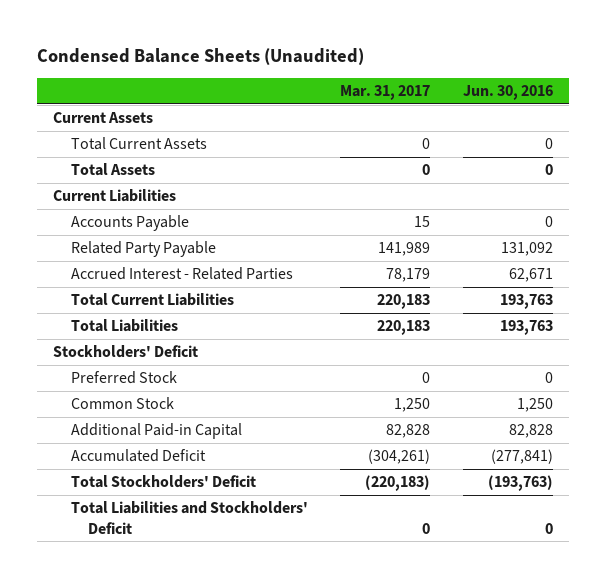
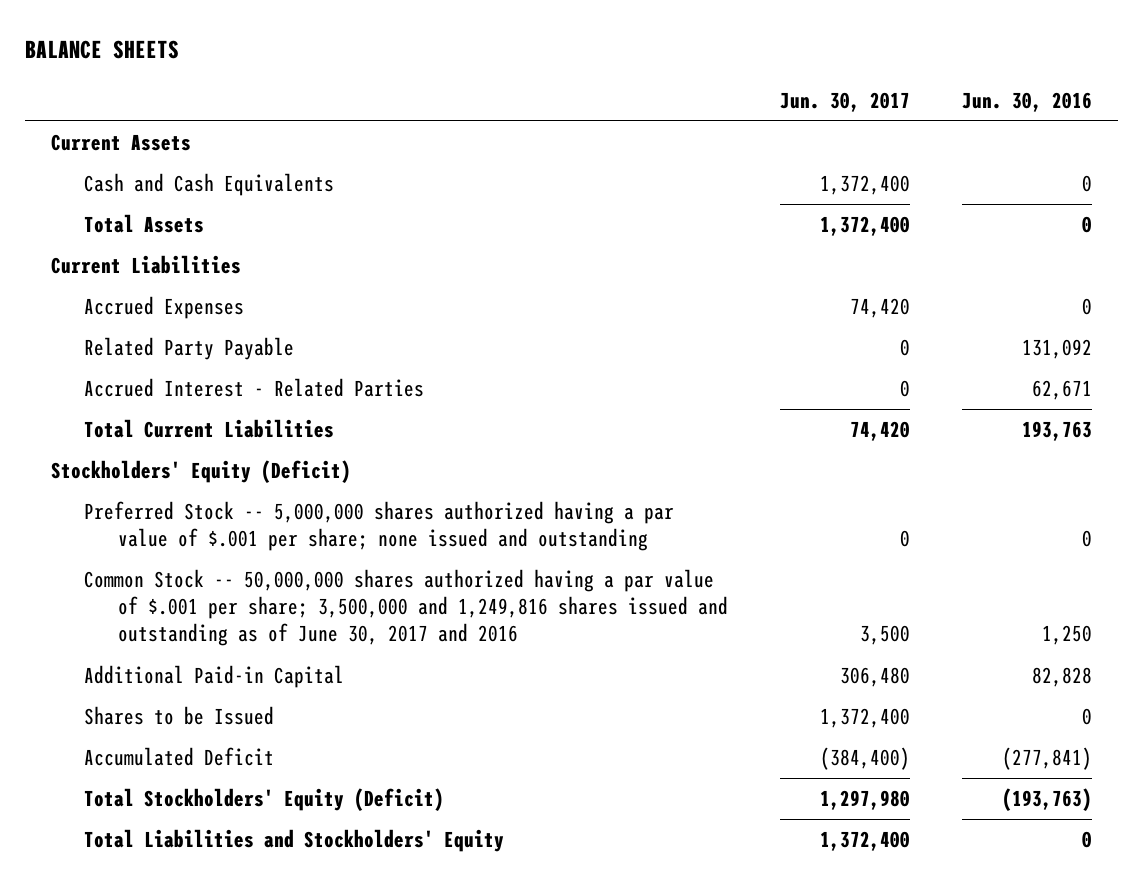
[36,47,364,65] Condensed Balance Sheets (Unaudited) -> [24,40,179,60] BALANCE SHEETS
[340,85,431,101] Mar. 31, 2017 -> none
none -> [780,91,911,112] Jun. 30, 2017
[70,137,207,151] Total Current Assets -> none
none -> [84,173,335,197] Cash and Cash Equivalents
[70,215,189,232] Accounts Payable -> none
none -> [84,296,245,320] Accrued Expenses
[70,319,178,333] Total Liabilities -> none
[53,345,199,359] Stockholders' Deficit -> [51,460,352,484] Stockholders' Equity (Deficit)
[70,371,177,385] Preferred Stock -> [84,501,675,552] Preferred Stock -- 5,000,000 shares authorized having a par value of $.001 per share; none issued and outstanding
[70,397,174,410] Common Stock -> [84,569,728,647] Common Stock -- 50,000,000 shares authorized having a par value of $.001 per share; 3,500,000 and 1,249,816 shares issued and outstanding as of June 30, 2017 and 2016
none -> [84,706,275,726] Shares to be Issued
[70,475,256,489] Total Stockholders' Deficit -> [84,788,445,812] Total Stockholders' Equity (Deficit)
[70,501,308,534] Total Liabilities and Stockholders' Deficit -> [84,829,505,853] Total Liabilities and Stockholders' Equity

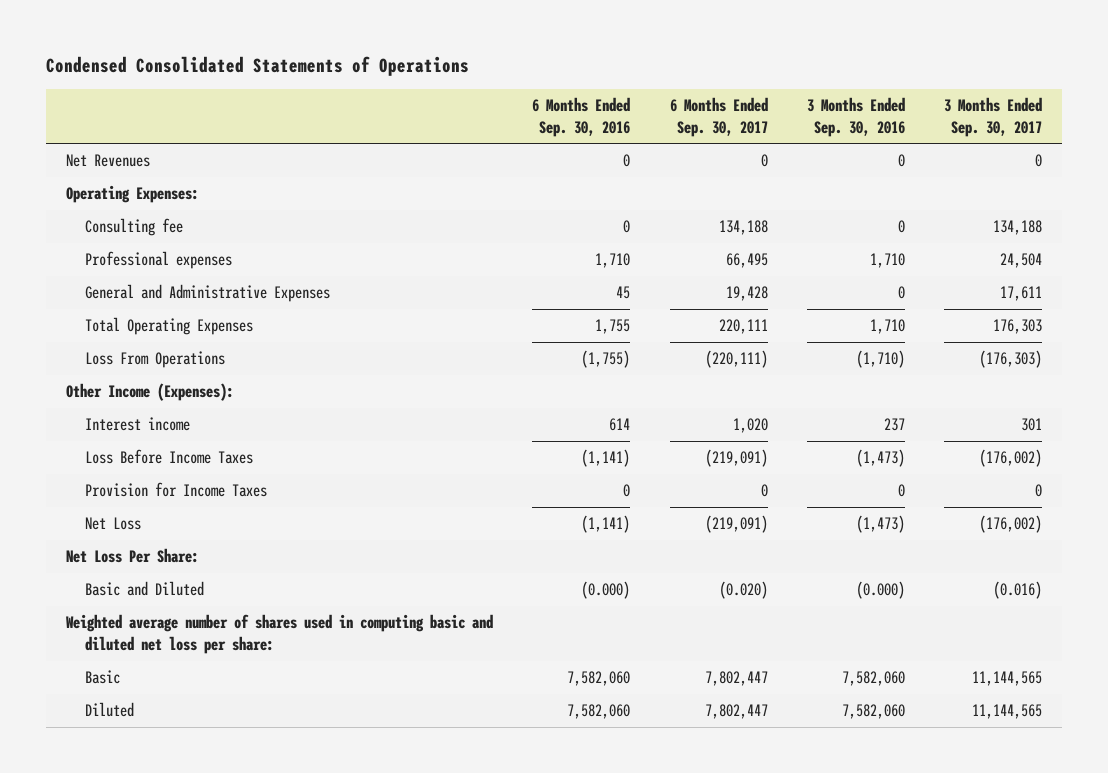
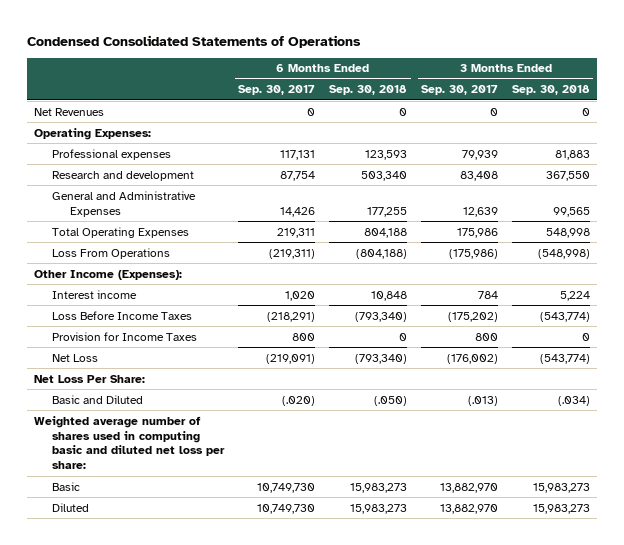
[532,97,631,137] 6 Months Ended Sep. 30, 2016 -> none
[807,97,906,137] 3 Months Ended Sep. 30, 2016 -> none
none -> [329,85,408,96] Sep. 30, 2018
none -> [511,85,590,96] Sep. 30, 2018
[85,218,184,237] Consulting fee -> none
[725,253,768,269] 66,495 -> [280,149,316,160] 117,131
[1000,253,1043,269] 24,504 -> [462,149,499,160] 79,939
none -> [52,170,195,181] Research and development
[725,286,768,302] 19,428 -> [280,206,316,217] 14,426
[1000,286,1043,302] 17,611 -> [463,206,499,217] 12,639
[718,319,768,335] 220,111 -> [277,227,316,238] 219,311
[993,319,1043,335] 176,303 -> [457,227,499,238] 175,986
[704,350,768,369] (220,111) -> [269,248,316,259] (219,311)
[979,350,1043,369] (176,303) -> [449,248,499,259] (175,986)
[1021,418,1043,432] 301 -> [478,290,499,299] 784
[704,449,768,468] (219,091) -> [267,311,316,322] (218,291)
[979,449,1043,468] (176,002) -> [448,311,499,322] (175,202)
[760,484,768,498] 0 -> [292,332,316,341] 800
[1035,484,1043,498] 0 -> [475,332,499,341] 800
[718,581,768,600] (0.020) -> [282,395,316,406] (.020)
[993,581,1043,600] (0.016) -> [468,395,499,406] (.013)
[704,671,768,687] 7,802,447 -> [257,482,316,493] 10,749,730
[972,671,1043,687] 11,144,565 -> [440,482,499,493] 13,882,970
[704,704,768,720] 7,802,447 -> [257,503,316,514] 10,749,730
[972,704,1043,720] 11,144,565 -> [440,503,499,514] 13,882,970

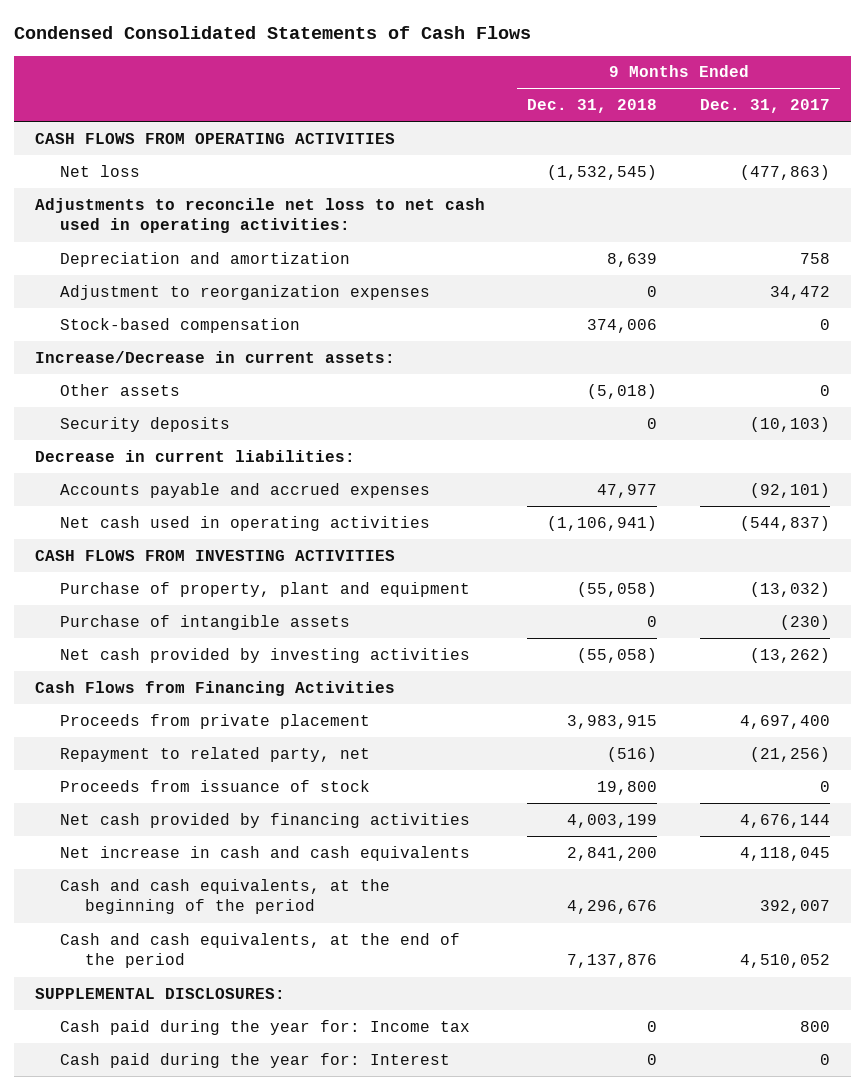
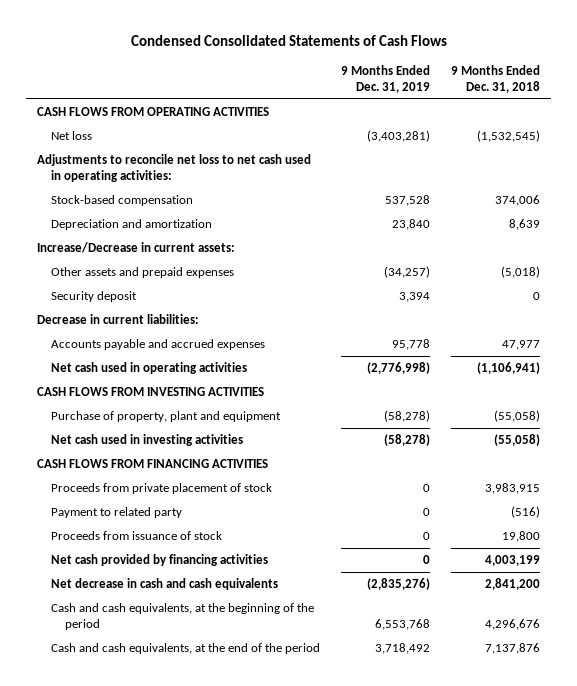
[699,99,830,114] Dec. 31, 2017 -> none
none -> [340,65,430,94] 9 Months Ended Dec. 31, 2019
[59,284,430,300] Adjustment to reorganization expenses -> none
[59,251,350,267] Depreciation and amortization -> [50,219,212,231] Depreciation and amortization
[59,383,180,396] Other assets -> [50,267,234,279] Other assets and prepaid expenses
[59,416,230,432] Security deposits -> [50,291,137,303] Security deposit
[59,614,350,630] Purchase of intangible assets -> none
[59,647,470,663] Net cash provided by investing activities -> [50,434,243,447] Net cash used in investing activities
[35,680,396,696] Cash Flows from Financing Activities -> [36,459,268,469] CASH FLOWS FROM FINANCING ACTIVITIES
[59,713,370,729] Proceeds from private placement -> [50,483,272,495] Proceeds from private placement of stock
[59,746,370,762] Repayment to related party, net -> [50,507,182,519] Payment to related party
[59,845,470,861] Net increase in cash and cash equivalents -> [50,578,278,591] Net decrease in cash and cash equivalents
[35,987,286,999] SUPPLEMENTAL DISCLOSURES: -> none
[59,1019,470,1035] Cash paid during the year for: Income tax -> none
[59,1052,450,1068] Cash paid during the year for: Interest -> none

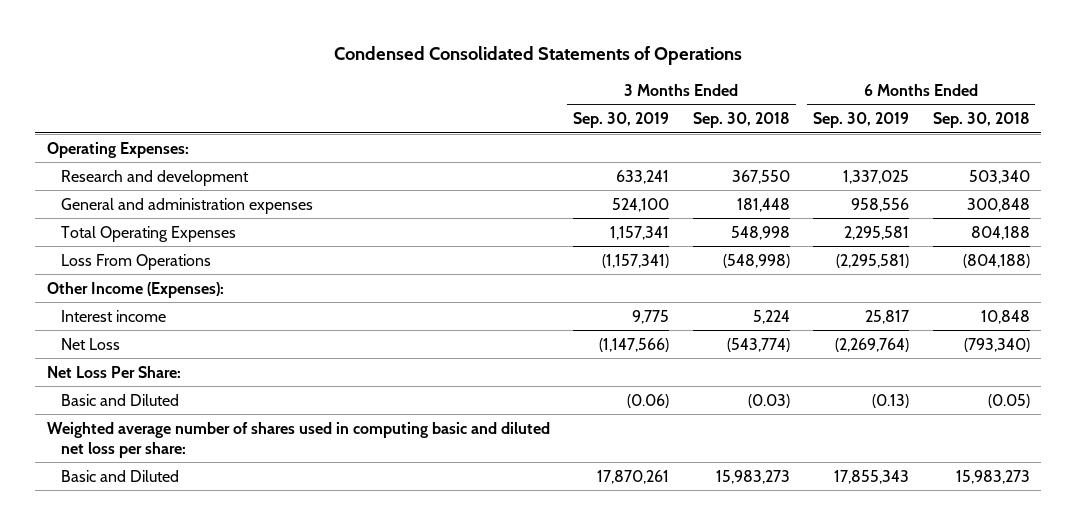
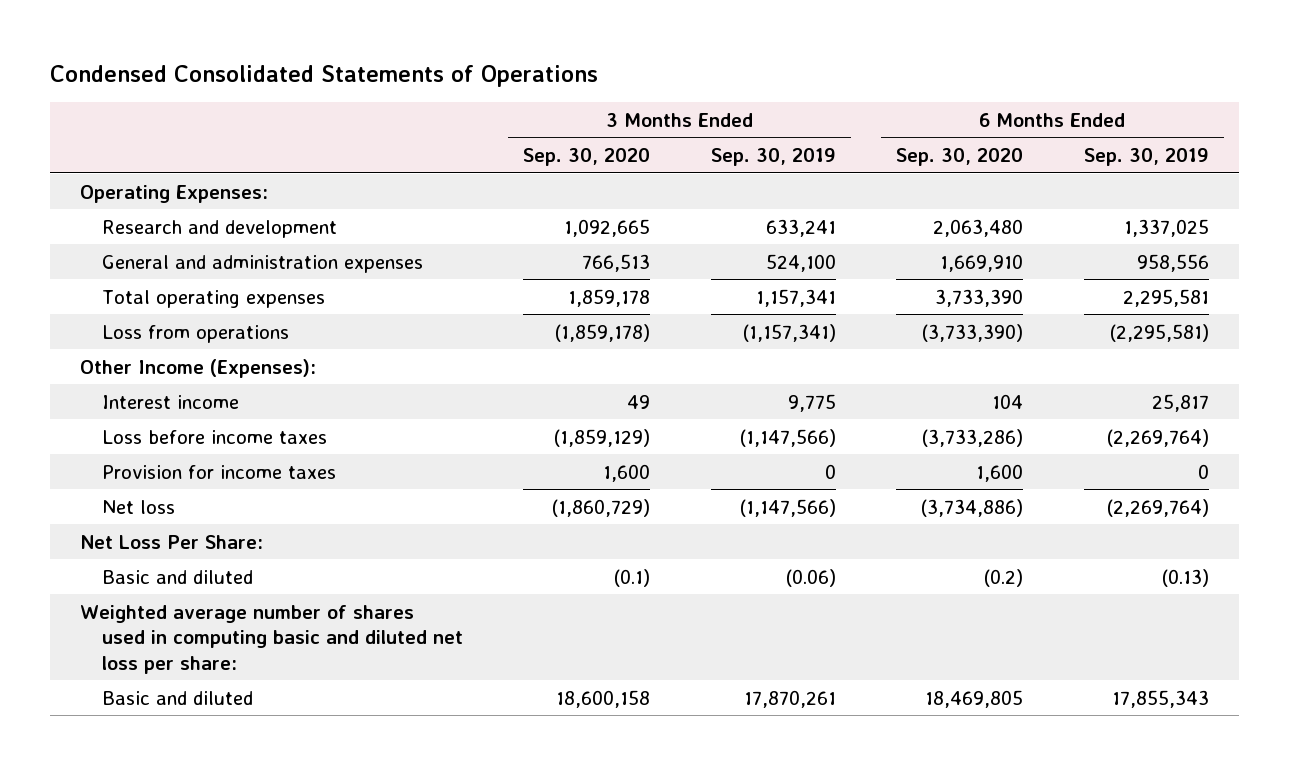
[692,112,790,129] Sep. 30, 2018 -> none
[932,112,1030,129] Sep. 30, 2018 -> none
none -> [523,147,651,166] Sep. 30, 2020
none -> [896,147,1024,166] Sep. 30, 2020
[61,225,237,242] Total Operating Expenses -> [102,289,326,308] Total operating expenses
[61,253,212,270] Loss From Operations -> [102,324,290,343] Loss from operations
none -> [102,429,328,444] Loss before income taxes
none -> [102,464,337,479] Provision for income taxes
[61,337,121,350] Net Loss -> [102,499,176,514] Net loss
[61,393,180,406] Basic and Diluted -> [102,569,254,584] Basic and diluted
[61,469,180,482] Basic and Diluted -> [102,690,254,705] Basic and diluted

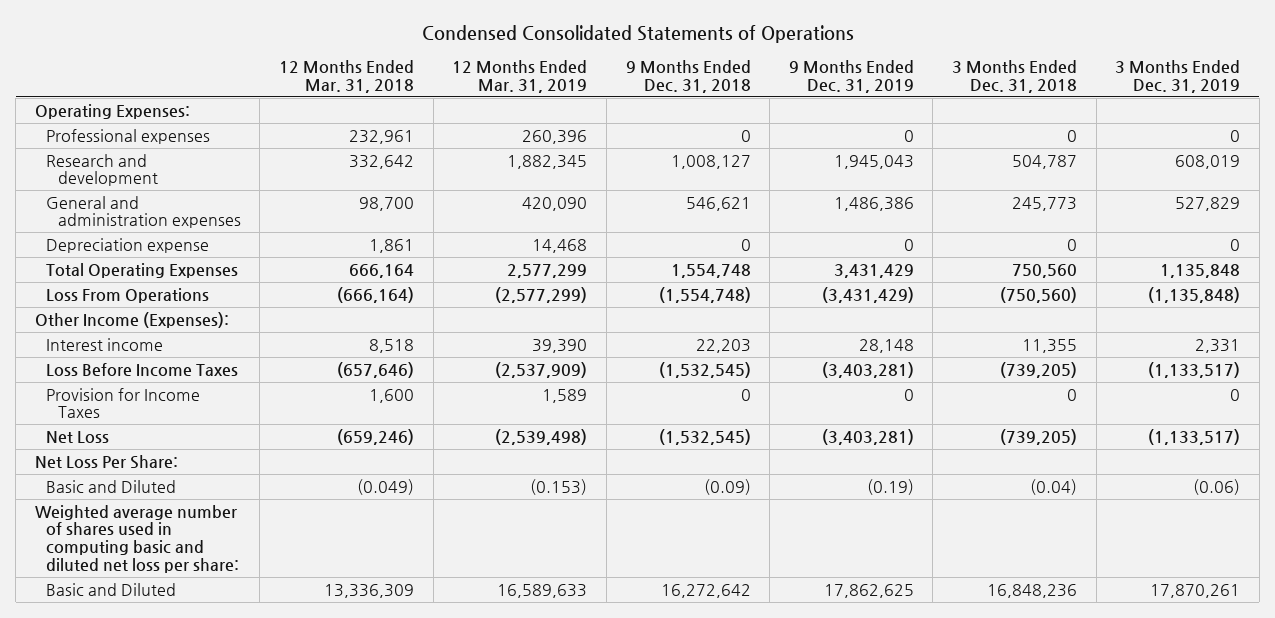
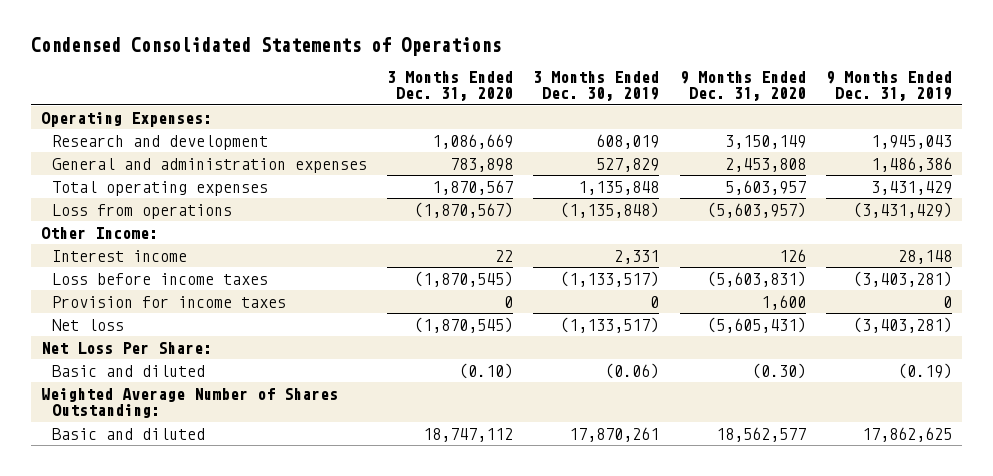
[279,60,415,93] 12 Months Ended Mar. 31, 2018 -> none
[452,60,588,93] 12 Months Ended Mar. 31, 2019 -> none
[625,60,751,93] 9 Months Ended Dec. 31, 2018 -> none
[952,60,1078,93] 3 Months Ended Dec. 31, 2018 -> none
[1115,60,1241,93] 3 Months Ended Dec. 31, 2019 -> none
none -> [387,71,514,102] 3 Months Ended Dec. 31, 2020
none -> [533,71,660,102] 3 Months Ended Dec. 30, 2019
none -> [679,71,806,102] 9 Months Ended Dec. 31, 2020
[46,128,211,144] Professional expenses -> none
[46,237,210,253] Depreciation expense -> none
[46,262,239,278] Total Operating Expenses -> [51,180,268,196] Total operating expenses
[46,287,210,303] Loss From Operations -> [51,203,232,219] Loss from operations
[34,311,229,328] Other Income (Expenses): -> [40,226,158,239] Other Income:
[46,362,239,377] Loss Before Income Taxes -> [51,272,268,285] Loss before income taxes
[46,387,201,419] Provision for Income Taxes -> [51,295,286,308] Provision for income taxes
[46,430,110,443] Net Loss -> [51,318,124,331] Net loss
[46,479,177,493] Basic and Diluted -> [51,364,205,377] Basic and diluted
[34,504,240,573] Weighted average number of shares used in computing basic and diluted net loss per share: -> [40,387,338,419] Weighted Average Number of Shares Outstanding:
[46,582,177,596] Basic and Diluted -> [51,427,205,440] Basic and diluted

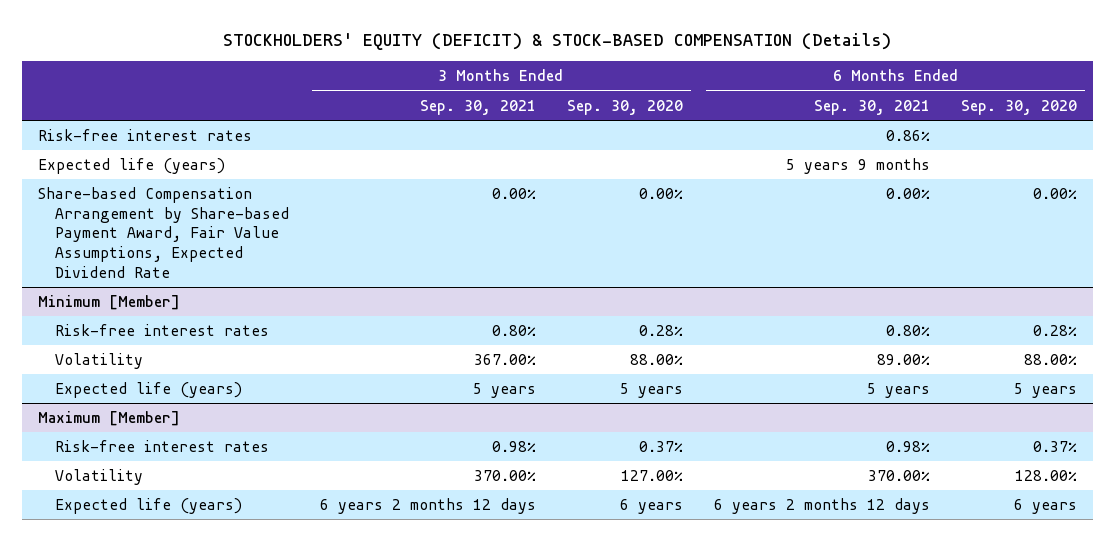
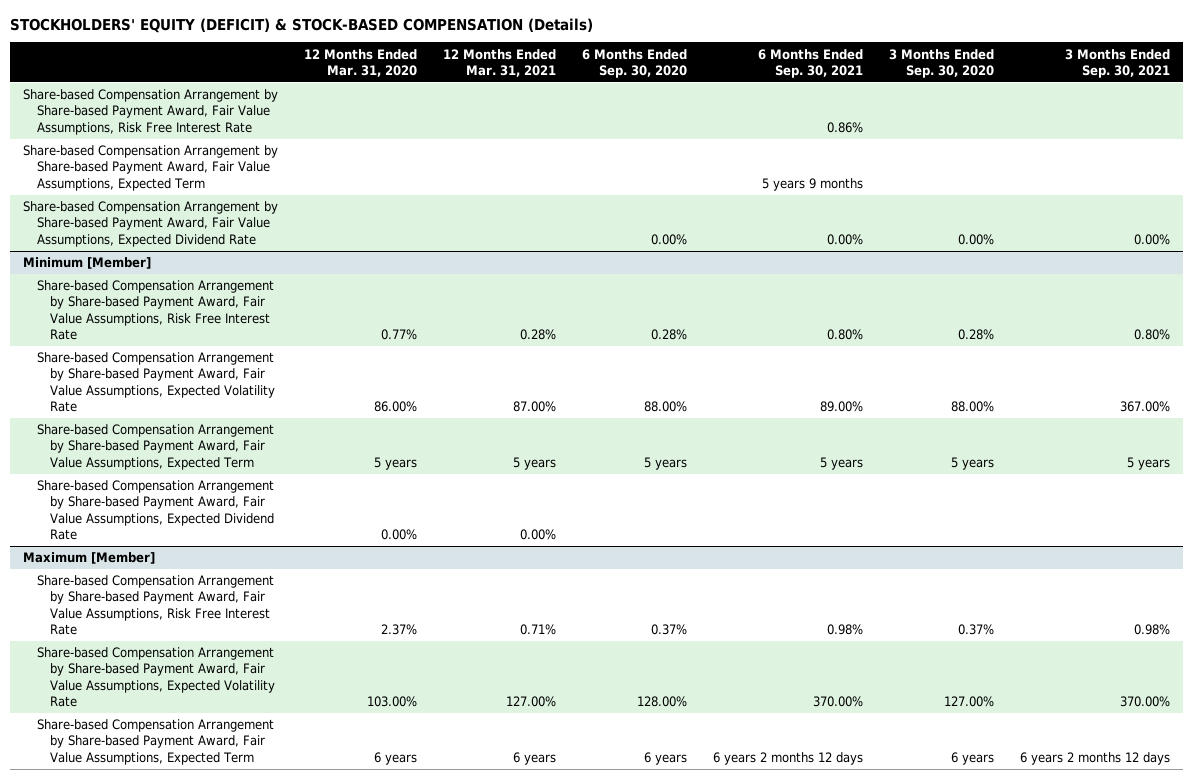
none -> [304,48,418,77] 12 Months Ended Mar. 31, 2020
none -> [443,48,557,77] 12 Months Ended Mar. 31, 2021
[37,128,252,141] Risk-free interest rates -> [23,89,279,135] Share-based Compensation Arrangement by Share-based Payment Award, Fair Value Assumptions, Risk Free Interest Rate
[37,157,225,174] Expected life (years) -> [23,145,279,191] Share-based Compensation Arrangement by Share-based Payment Award, Fair Value Assumptions, Expected Term
[54,323,269,336] Risk-free interest rates -> [36,280,274,340] Share-based Compensation Arrangement by Share-based Payment Award, Fair Value Assumptions, Risk Free Interest Rate
[54,352,143,369] Volatility -> [36,352,276,412] Share-based Compensation Arrangement by Share-based Payment Award, Fair Value Assumptions, Expected Volatility Rate
[54,381,242,398] Expected life (years) -> [36,424,274,470] Share-based Compensation Arrangement by Share-based Payment Award, Fair Value Assumptions, Expected Term
none -> [36,480,275,540] Share-based Compensation Arrangement by Share-based Payment Award, Fair Value Assumptions, Expected Dividend Rate
[54,439,269,452] Risk-free interest rates -> [36,575,274,635] Share-based Compensation Arrangement by Share-based Payment Award, Fair Value Assumptions, Risk Free Interest Rate
[54,468,143,485] Volatility -> [36,647,276,707] Share-based Compensation Arrangement by Share-based Payment Award, Fair Value Assumptions, Expected Volatility Rate
[54,497,242,514] Expected life (years) -> [36,719,274,765] Share-based Compensation Arrangement by Share-based Payment Award, Fair Value Assumptions, Expected Term

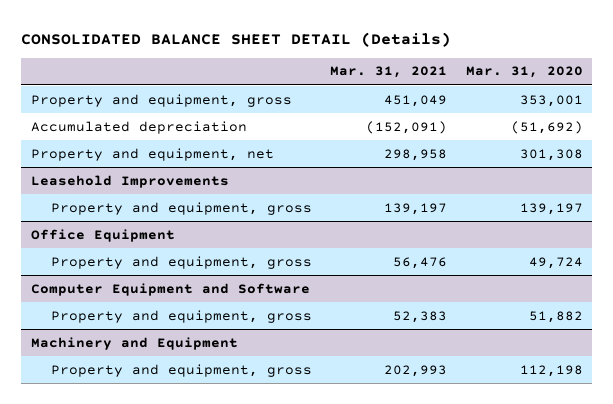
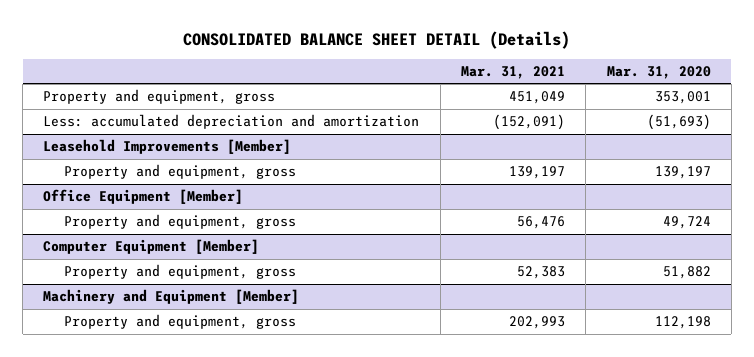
[30,147,274,161] Property and equipment, net -> none
[30,120,247,134] Accumulated depreciation -> [43,114,420,130] Less: accumulated depreciation and amortization
[510,120,583,134] (51,692) -> [646,114,711,131] (51,693)
[30,174,229,188] Leasehold Improvements -> [43,139,292,155] Leasehold Improvements [Member]
[30,228,175,242] Office Equipment -> [43,189,244,205] Office Equipment [Member]
[30,282,310,296] Computer Equipment and Software -> [43,239,260,255] Computer Equipment [Member]
[30,336,238,350] Machinery and Equipment -> [43,289,300,305] Machinery and Equipment [Member]

